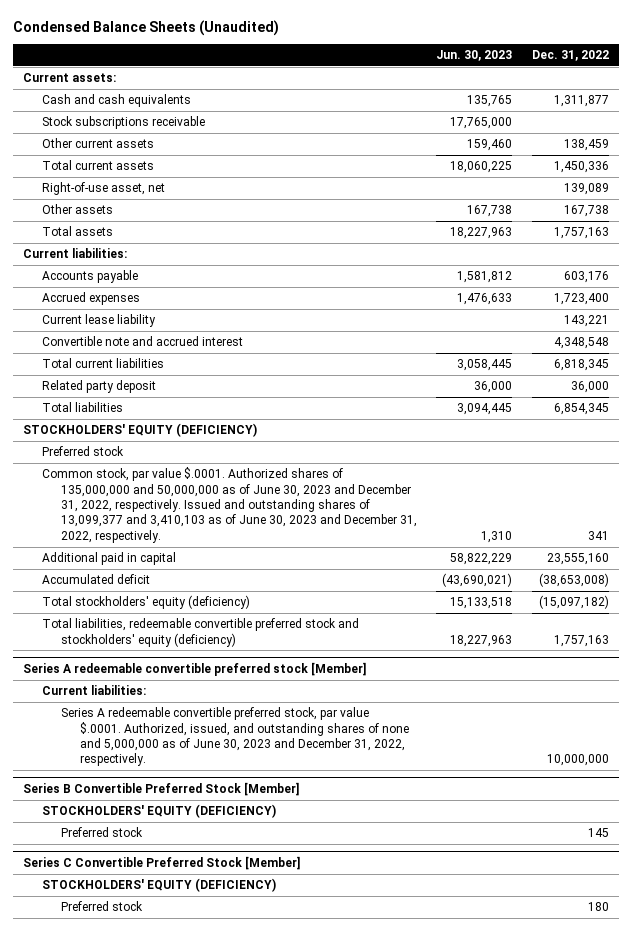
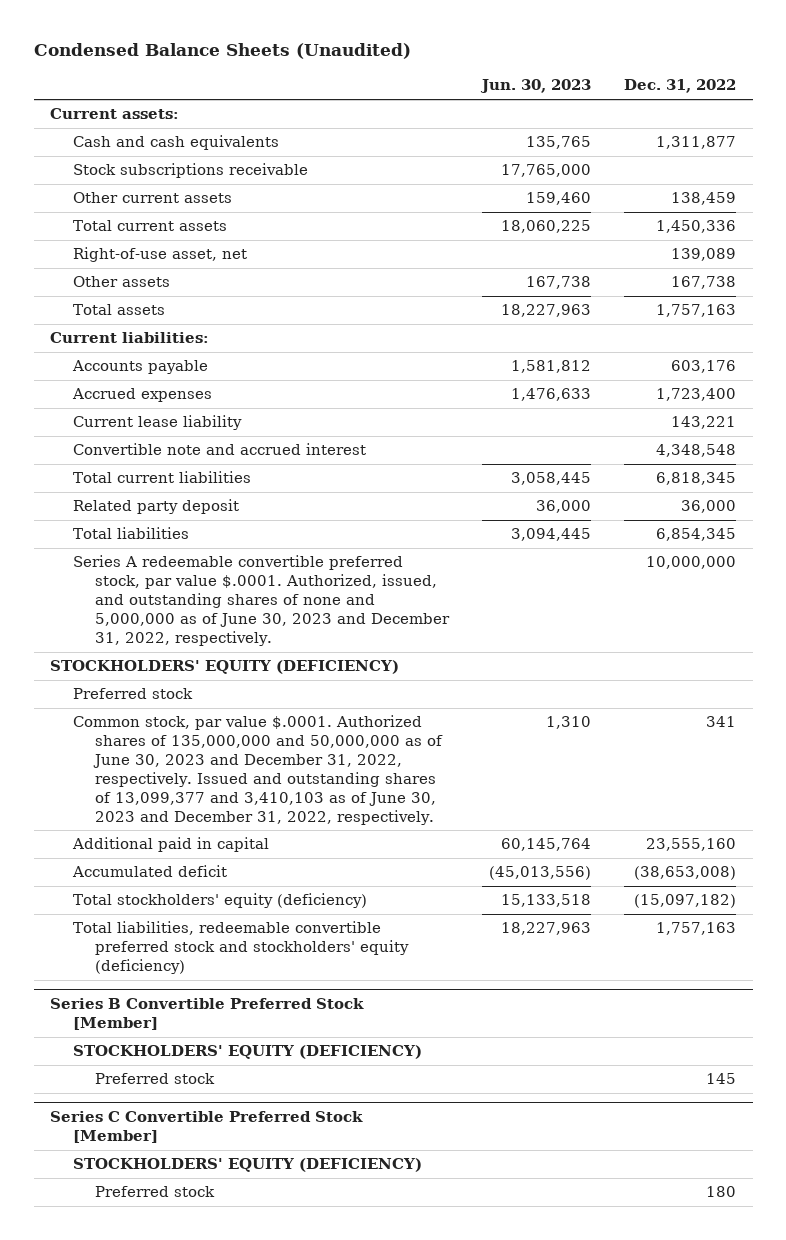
none -> [72,555,450,646] Series A redeemable convertible preferred stock, par value $.0001. Authorized, issued, and outstanding shares of none and 5,000,000 as of June 30, 2023 and December 31, 2022, respectively.
[450,553,513,566] 58,822,229 -> [500,838,591,852] 60,145,764
[442,573,513,588] (43,690,021) -> [488,866,591,881] (45,013,556)
[22,661,366,676] Series A redeemable convertible preferred stock [Member] -> none
[41,685,146,696] Current liabilities: -> none
[61,707,410,767] Series A redeemable convertible preferred stock, par value $.0001. Authorized, issued, and outstanding shares of none and 5,000,000 as of June 30, 2023 and December 31, 2022, respectively. -> none

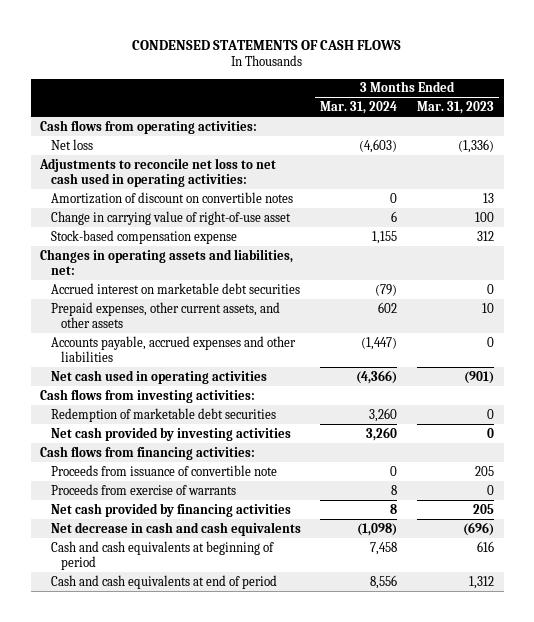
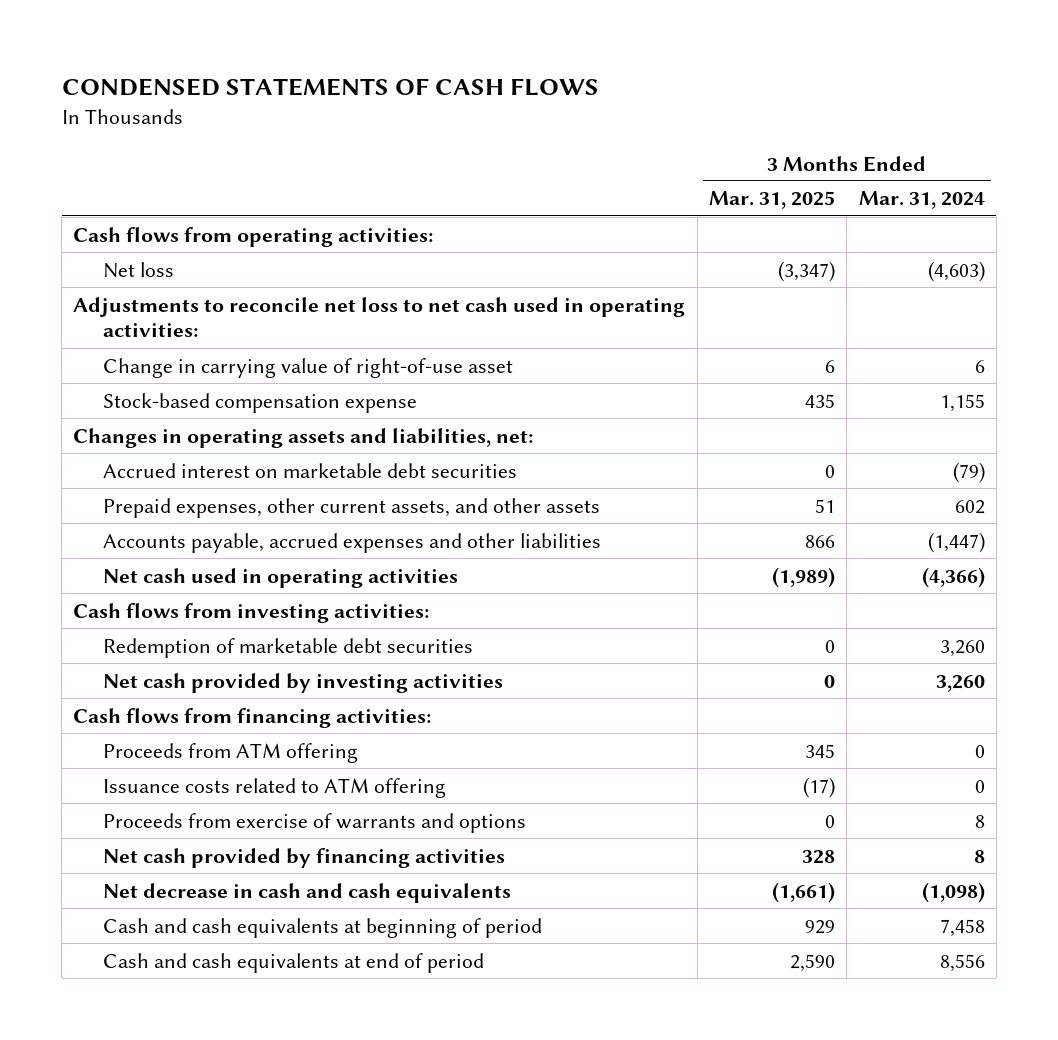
[416,100,494,114] Mar. 31, 2023 -> none
none -> [709,191,836,210] Mar. 31, 2025
[50,191,293,204] Amortization of discount on convertible notes -> none
[50,464,277,476] Proceeds from issuance of convertible note -> none
none -> [103,742,359,763] Proceeds from ATM offering
none -> [103,777,447,798] Issuance costs related to ATM offering
[50,483,236,495] Proceeds from exercise of warrants -> [103,812,527,833] Proceeds from exercise of warrants and options

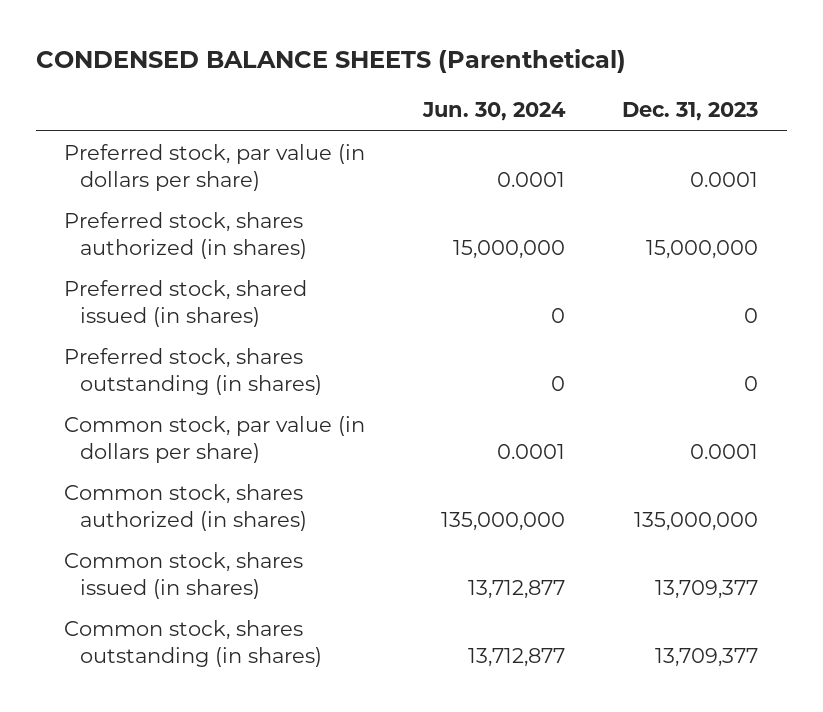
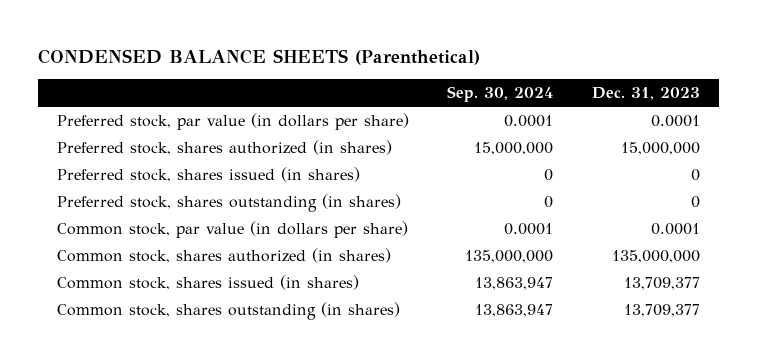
[421,102,566,122] Jun. 30, 2024 -> none
none -> [447,86,554,103] Sep. 30, 2024
[64,279,308,328] Preferred stock, shared issued (in shares) -> [57,166,361,182] Preferred stock, shares issued (in shares)

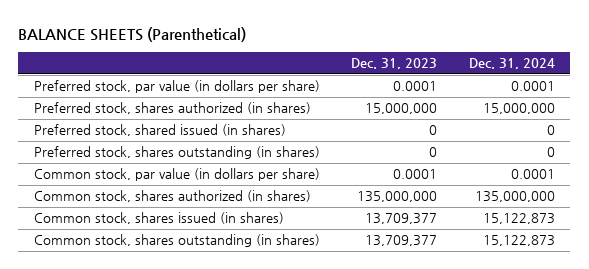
[38,49,481,66] CONDENSED BALANCE SHEETS (Parenthetical) -> [18,26,247,42] BALANCE SHEETS (Parenthetical)
[447,86,554,103] Sep. 30, 2024 -> none
none -> [468,58,555,70] Dec. 31, 2024
[57,166,361,182] Preferred stock, shares issued (in shares) -> [33,124,286,137] Preferred stock, shared issued (in shares)

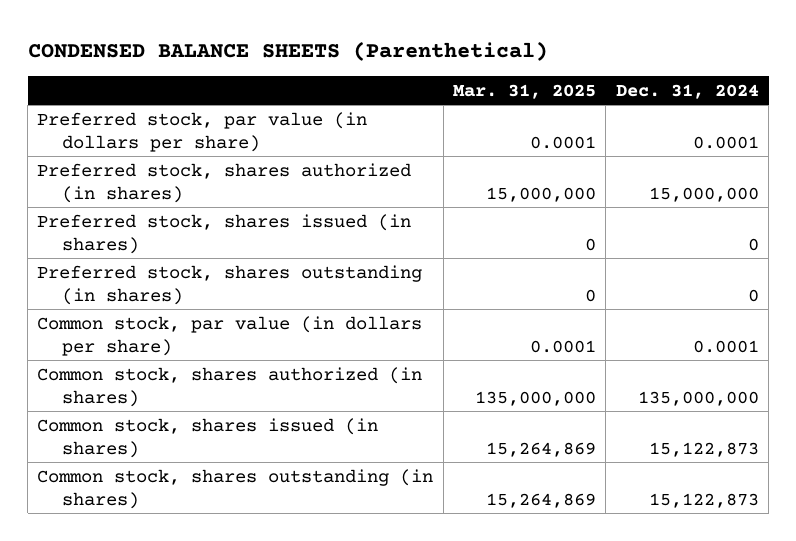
[18,26,247,42] BALANCE SHEETS (Parenthetical) -> [27,40,548,61] CONDENSED BALANCE SHEETS (Parenthetical)
[351,58,438,70] Dec. 31, 2023 -> none
none -> [453,83,597,99] Mar. 31, 2025
[33,124,286,137] Preferred stock, shared issued (in shares) -> [37,213,412,254] Preferred stock, shares issued (in shares)

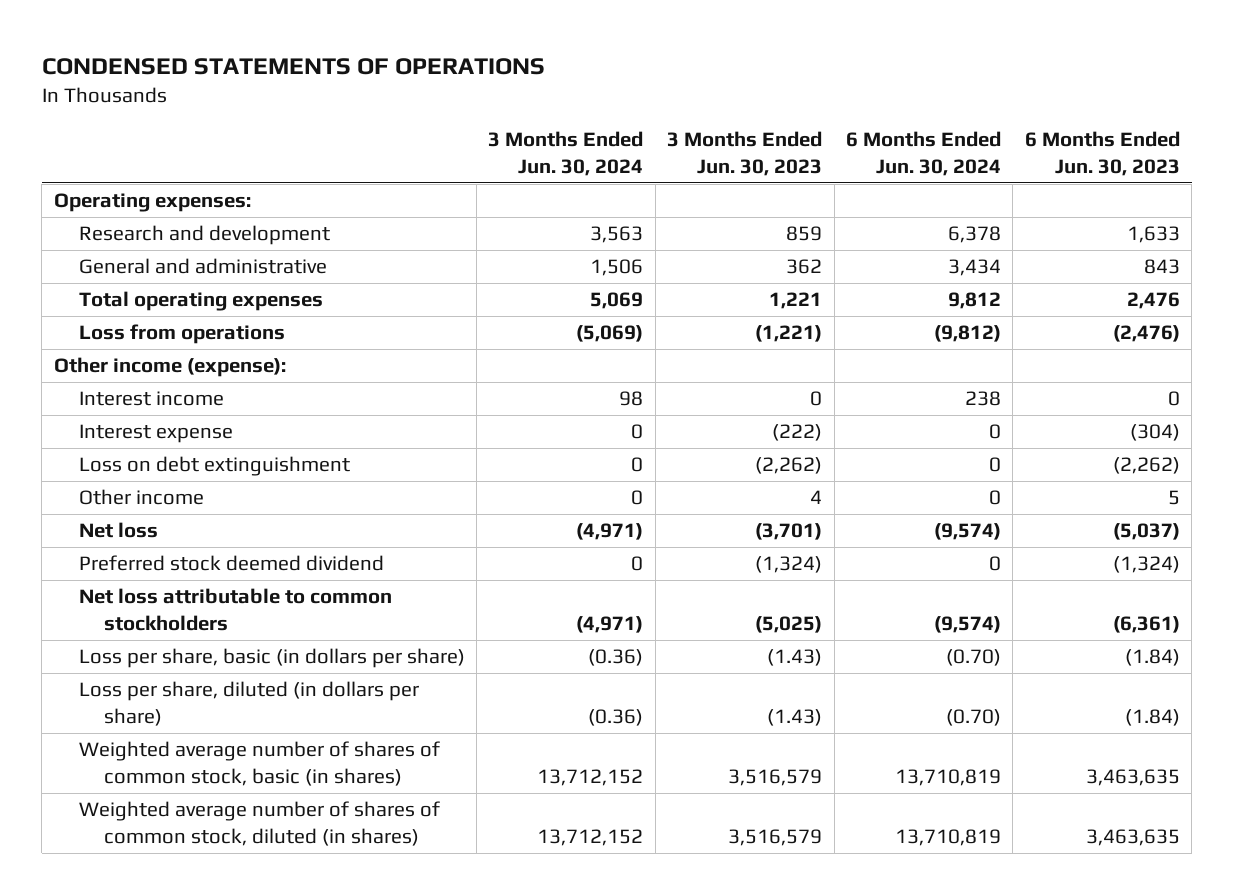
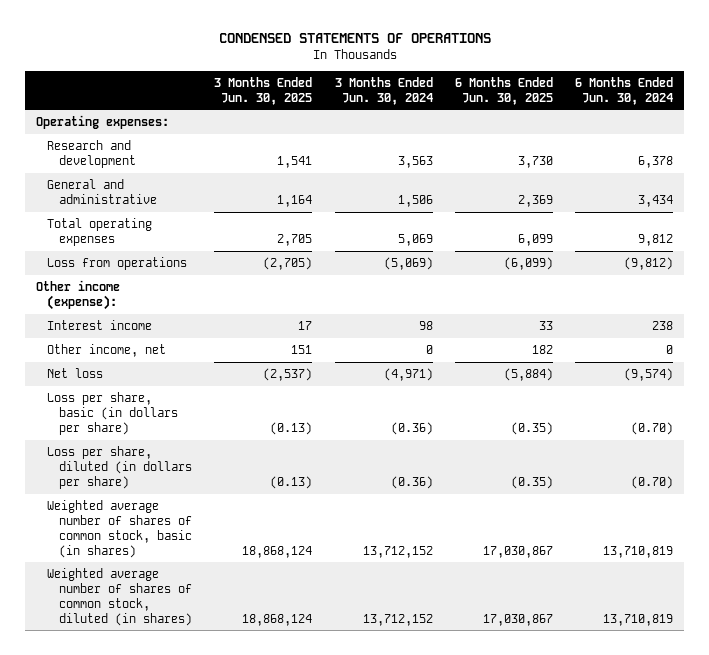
[667,130,823,176] 3 Months Ended Jun. 30, 2023 -> none
[1024,130,1180,176] 6 Months Ended Jun. 30, 2023 -> none
none -> [214,76,313,105] 3 Months Ended Jun. 30, 2025
none -> [454,76,553,105] 6 Months Ended Jun. 30, 2025
[78,424,233,444] Interest expense -> none
[78,456,350,477] Loss on debt extinguishment -> none
[78,489,204,506] Other income -> [47,343,167,357] Other income, net
[78,555,384,572] Preferred stock deemed dividend -> none
[78,588,392,632] Net loss attributable to common stockholders -> none

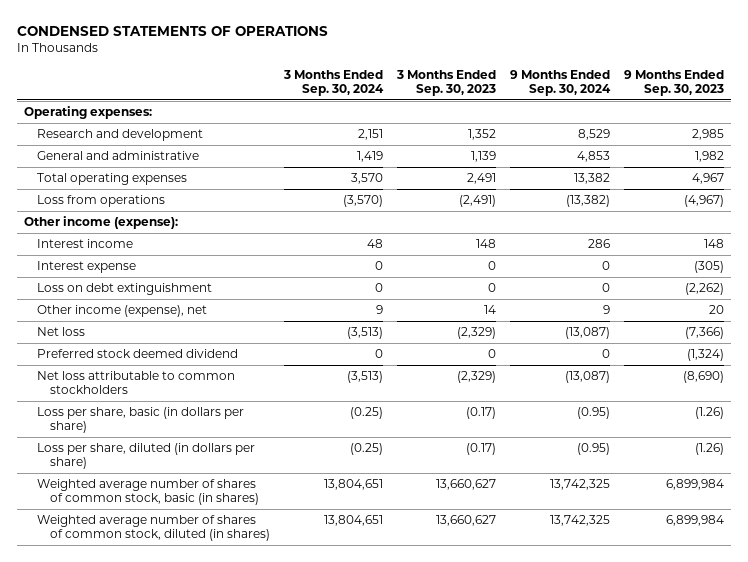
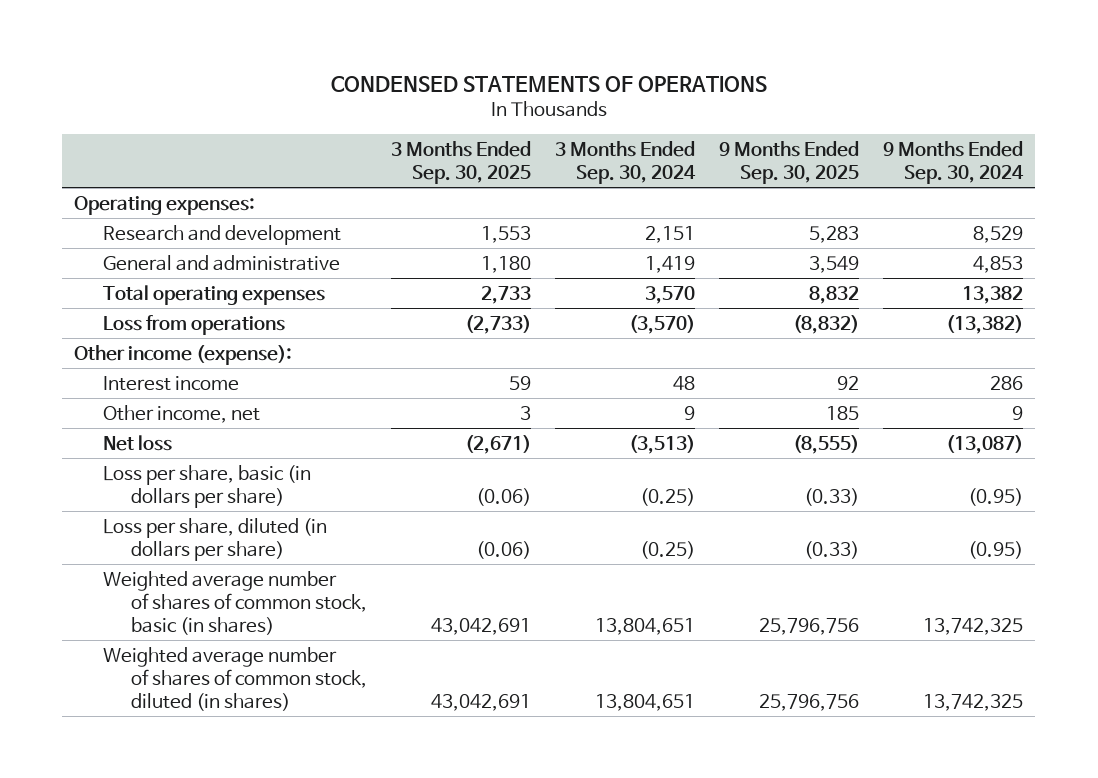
[395,69,496,96] 3 Months Ended Sep. 30, 2023 -> none
[623,69,724,96] 9 Months Ended Sep. 30, 2023 -> none
none -> [391,141,532,185] 3 Months Ended Sep. 30, 2025
none -> [719,141,860,185] 9 Months Ended Sep. 30, 2025
[37,261,137,274] Interest expense -> none
[37,283,213,296] Loss on debt extinguishment -> none
[37,305,208,318] Other income (expense), net -> [102,404,260,423] Other income, net
[37,349,239,359] Preferred stock deemed dividend -> none
[37,371,236,395] Net loss attributable to common stockholders -> none

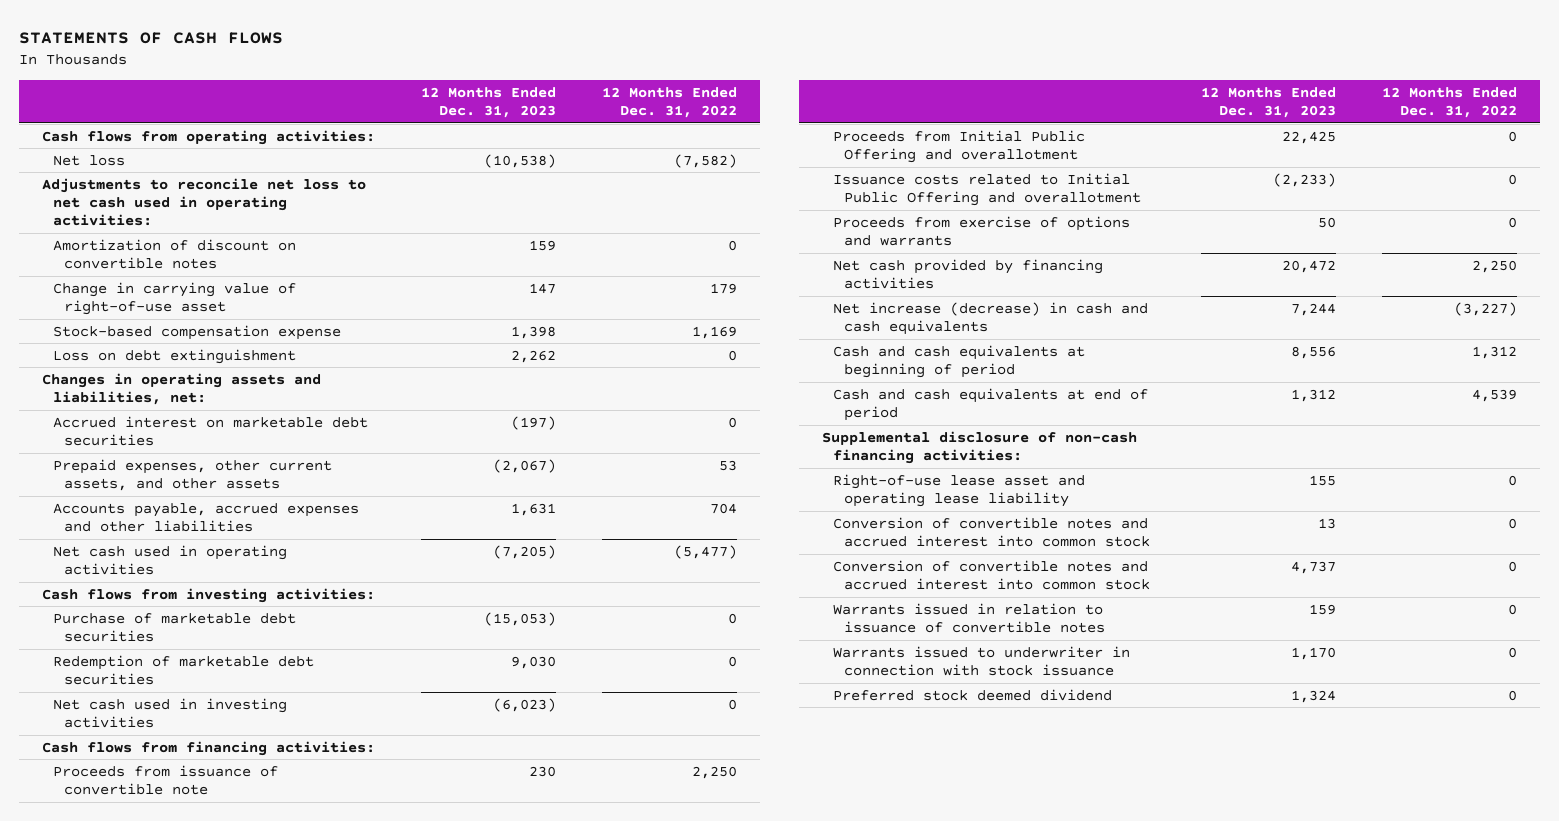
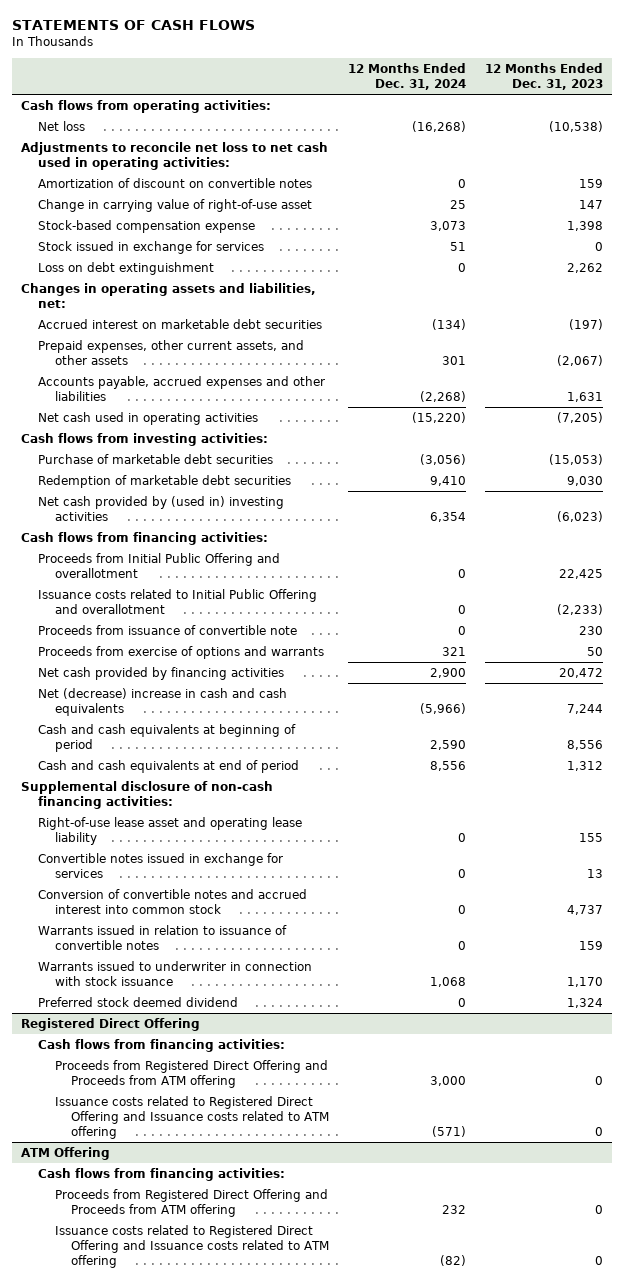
[602,86,738,119] 12 Months Ended Dec. 31, 2022 -> none
none -> [347,62,466,91] 12 Months Ended Dec. 31, 2024
none -> [37,240,264,254] Stock issued in exchange for services
[53,697,288,729] Net cash used in investing activities -> [37,495,284,521] Net cash provided by (used in) investing activities
[53,764,279,796] Proceeds from issuance of convertible note -> [37,624,297,635] Proceeds from issuance of convertible note
[833,301,1149,336] Net increase (decrease) in cash and cash equivalents -> [37,687,287,716] Net (decrease) increase in cash and cash equivalents
[833,516,1151,548] Conversion of convertible notes and accrued interest into common stock -> [37,852,283,878] Convertible notes issued in exchange for services
none -> [21,1017,201,1031] Registered Direct Offering
none -> [37,1038,285,1052] Cash flows from financing activities:
none -> [54,1059,328,1088] Proceeds from Registered Direct Offering and Proceeds from ATM offering
none -> [54,1095,330,1140] Issuance costs related to Registered Direct Offering and Issuance costs related to ATM offering
none -> [21,1146,111,1160] ATM Offering
none -> [37,1167,285,1181] Cash flows from financing activities:
none -> [54,1188,328,1217] Proceeds from Registered Direct Offering and Proceeds from ATM offering
none -> [54,1224,330,1269] Issuance costs related to Registered Direct Offering and Issuance costs related to ATM offering

